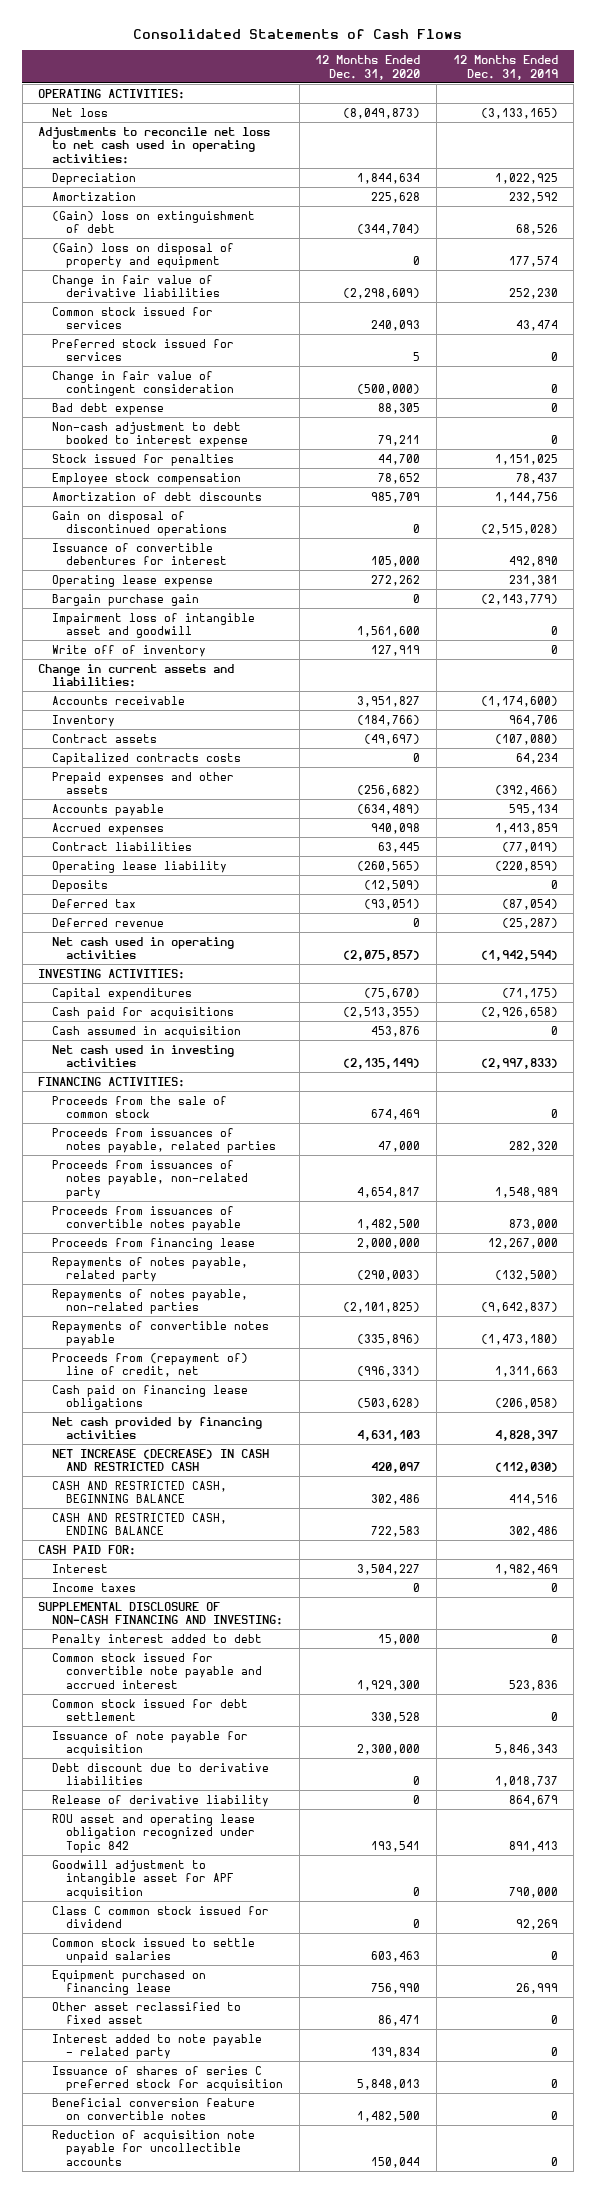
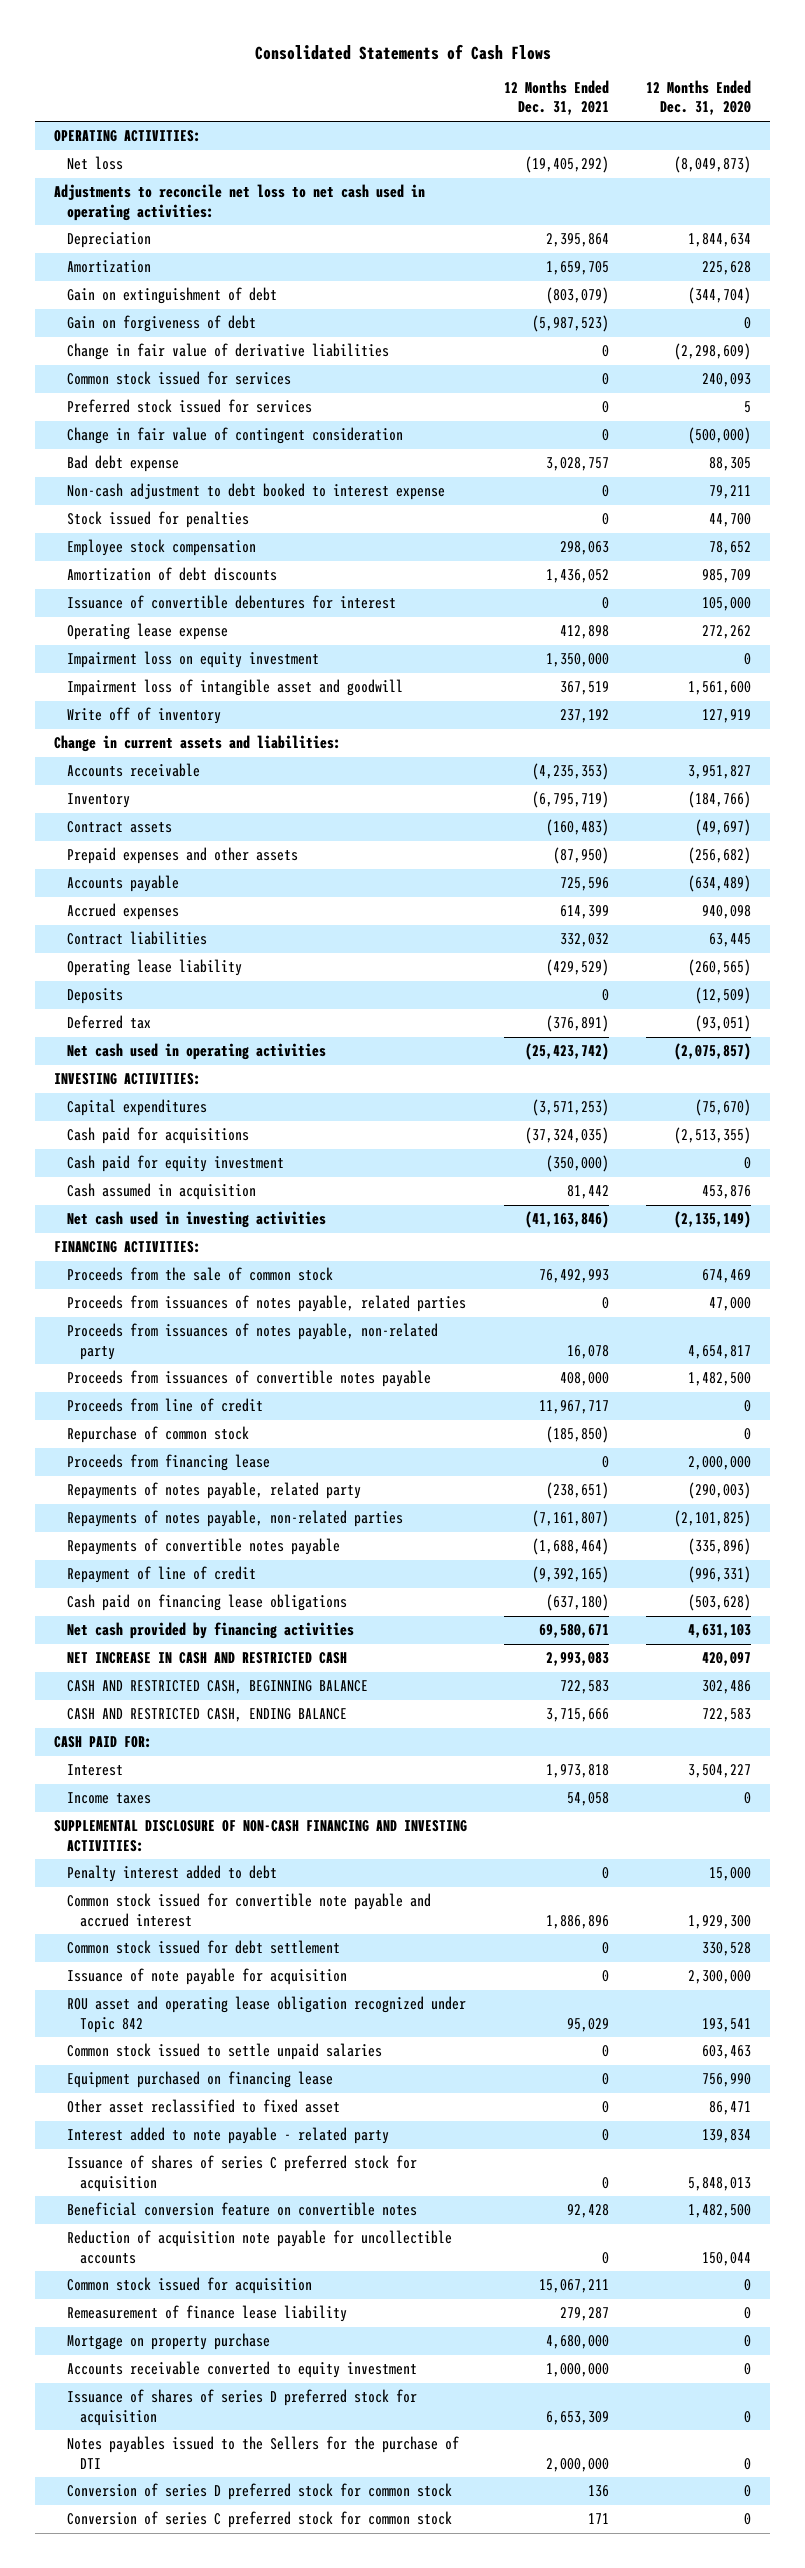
[452,54,558,80] 12 Months Ended Dec. 31, 2019 -> none
none -> [504,80,610,116] 12 Months Ended Dec. 31, 2021
[52,242,235,269] (Gain) loss on disposal of property and equipment -> none
[52,210,256,234] (Gain) loss on extinguishment of debt -> [66,287,277,305] Gain on extinguishment of debt
none -> [66,315,256,333] Gain on forgiveness of debt
[52,510,227,537] Gain on disposal of discontinued operations -> none
[52,593,200,606] Bargain purchase gain -> none
none -> [66,651,319,669] Impairment loss on equity investment
[52,752,242,765] Capitalized contracts costs -> none
[52,917,165,927] Deferred revenue -> none
none -> [66,1155,284,1173] Cash paid for equity investment
none -> [66,1398,263,1413] Proceeds from line of credit
none -> [66,1426,249,1444] Repurchase of common stock
[52,1352,249,1378] Proceeds from (repayment of) line of credit, net -> [66,1566,256,1584] Repayment of line of credit
[52,1448,270,1472] NET INCREASE (DECREASE) IN CASH AND RESTRICTED CASH -> [66,1652,347,1665] NET INCREASE IN CASH AND RESTRICTED CASH
[38,1601,284,1626] SUPPLEMENTAL DISCLOSURE OF NON-CASH FINANCING AND INVESTING: -> [53,1820,467,1852] SUPPLEMENTAL DISCLOSURE OF NON-CASH FINANCING AND INVESTING ACTIVITIES:
[52,1762,270,1786] Debt discount due to derivative liabilities -> none
[52,1794,270,1807] Release of derivative liability -> none
[52,1859,234,1899] Goodwill adjustment to intangible asset for APF acquisition -> none
[52,1905,270,1929] Class C common stock issued for dividend -> none
none -> [66,2277,312,2295] Common stock issued for acquisition
none -> [66,2305,347,2323] Remeasurement of finance lease liability
none -> [66,2333,270,2351] Mortgage on property purchase
none -> [66,2361,417,2379] Accounts receivable converted to equity investment
none -> [66,2389,417,2426] Issuance of shares of series D preferred stock for acquisition
none -> [66,2436,459,2469] Notes payables issued to the Sellers for the purchase of DTI
none -> [66,2483,452,2501] Conversion of series D preferred stock for common stock
none -> [66,2511,452,2529] Conversion of series C preferred stock for common stock

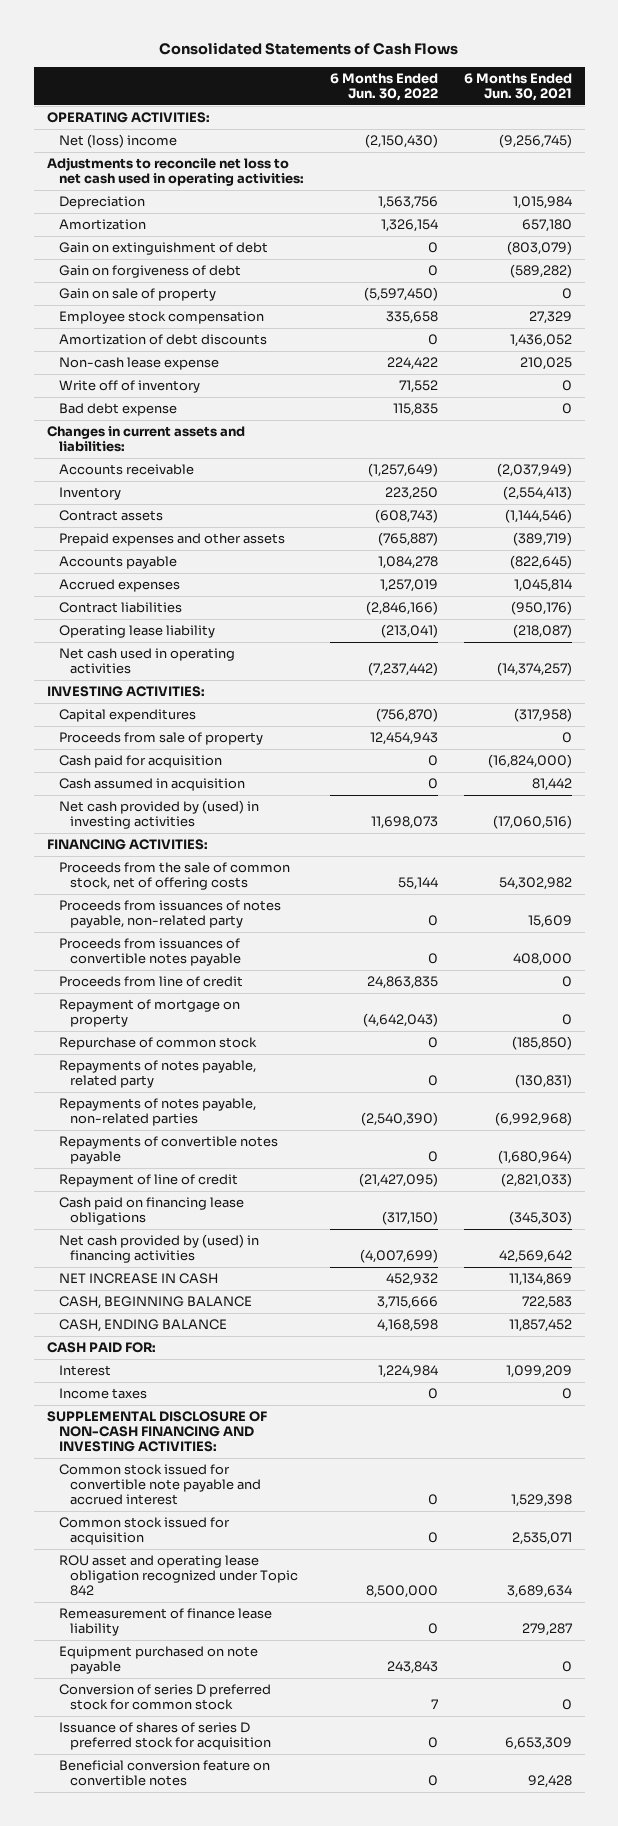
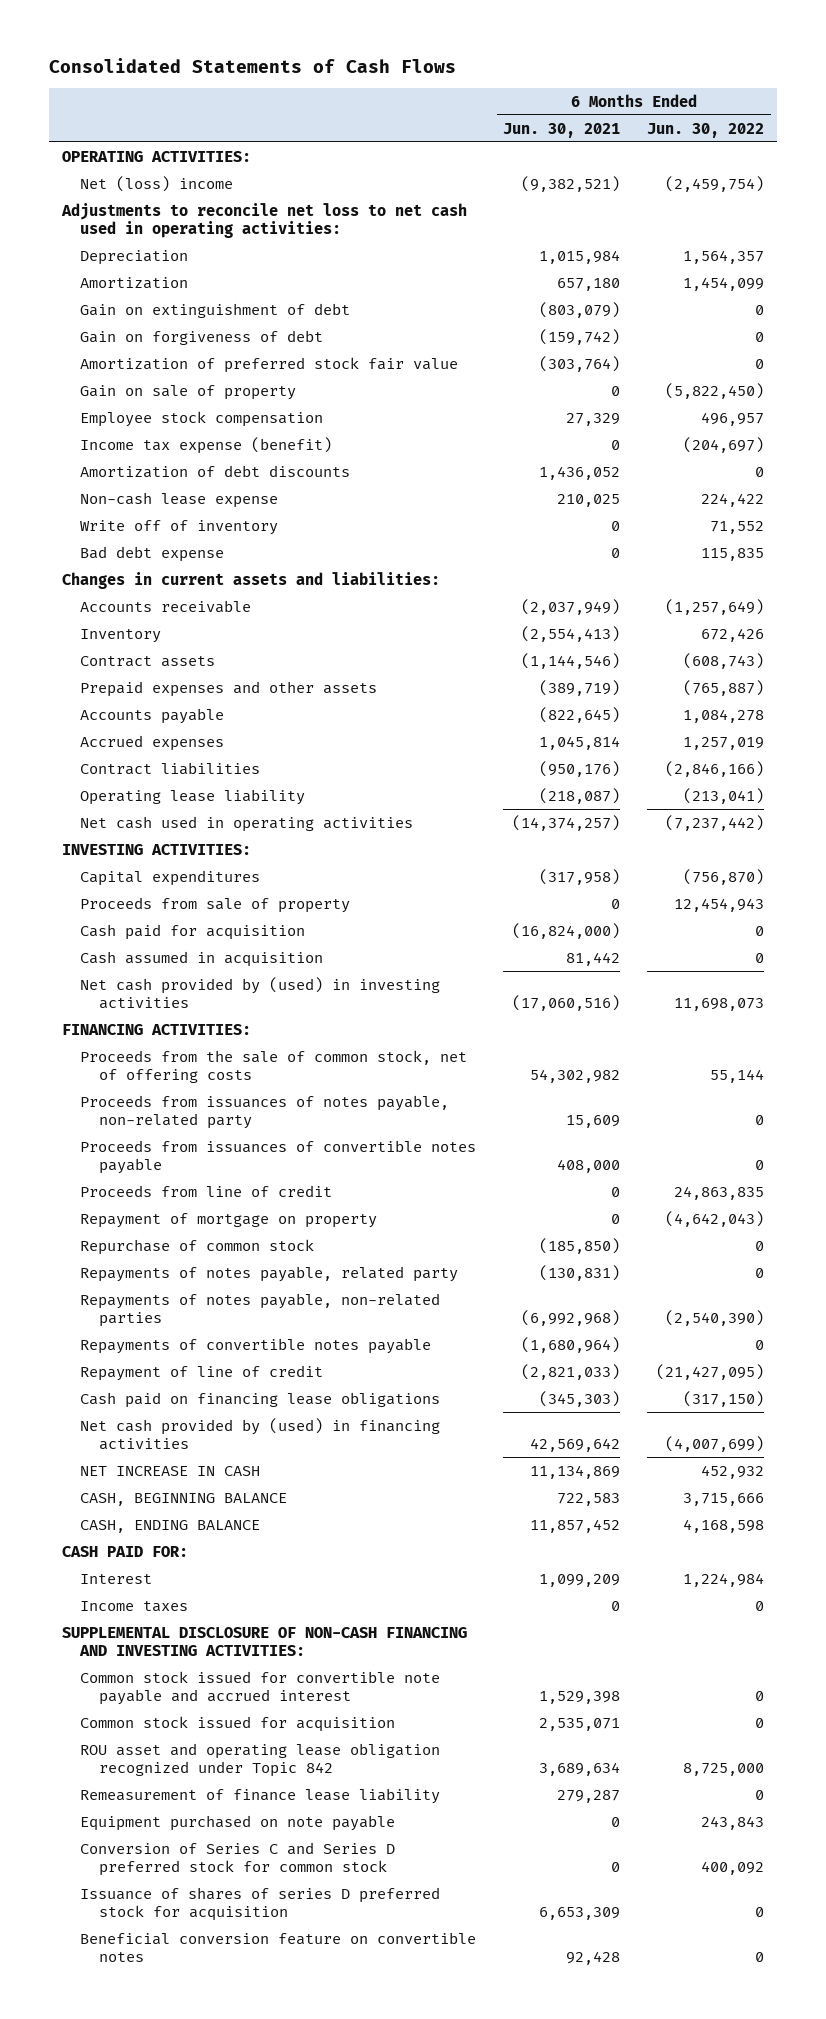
[364,134,438,149] (2,150,430) -> [664,175,764,192] (2,459,754)
[498,134,572,149] (9,256,745) -> [521,175,621,192] (9,382,521)
[377,196,438,210] 1,563,756 -> [682,249,764,264] 1,564,357
[380,219,438,233] 1,326,154 -> [682,276,764,291] 1,454,099
[509,264,572,279] (589,282) -> [539,328,621,345] (159,742)
none -> [80,356,459,373] Amortization of preferred stock fair value
[363,287,438,302] (5,597,450) -> [664,382,764,399] (5,822,450)
[385,311,438,325] 335,658 -> [700,411,764,426] 496,957
none -> [80,436,333,454] Income tax expense (benefit)
[384,487,438,501] 223,250 -> [700,627,764,642] 672,426
[365,1585,438,1599] 8,500,000 -> [682,1762,764,1776] 8,725,000
[58,1684,271,1711] Conversion of series D preferred stock for common stock -> [80,1841,396,1876] Conversion of Series C and Series D preferred stock for common stock
[430,1699,438,1710] 7 -> [700,1860,764,1875] 400,092

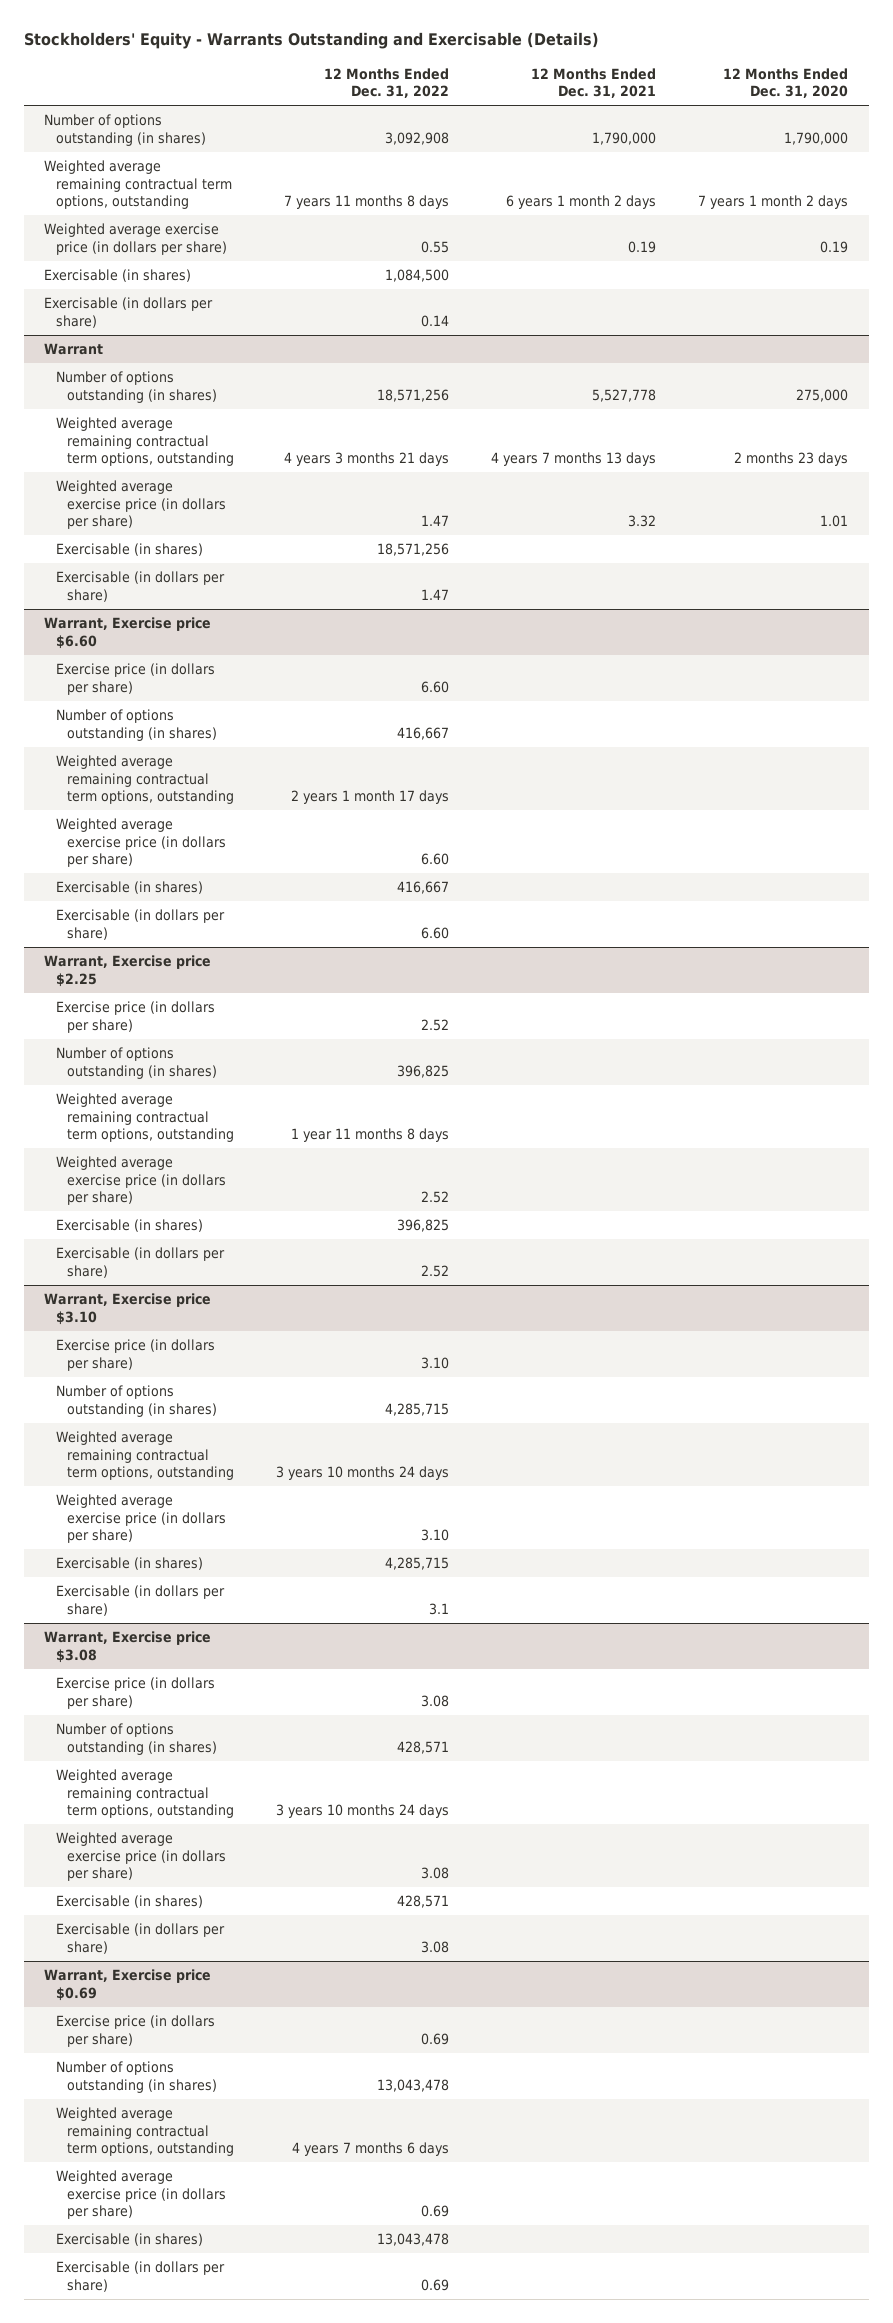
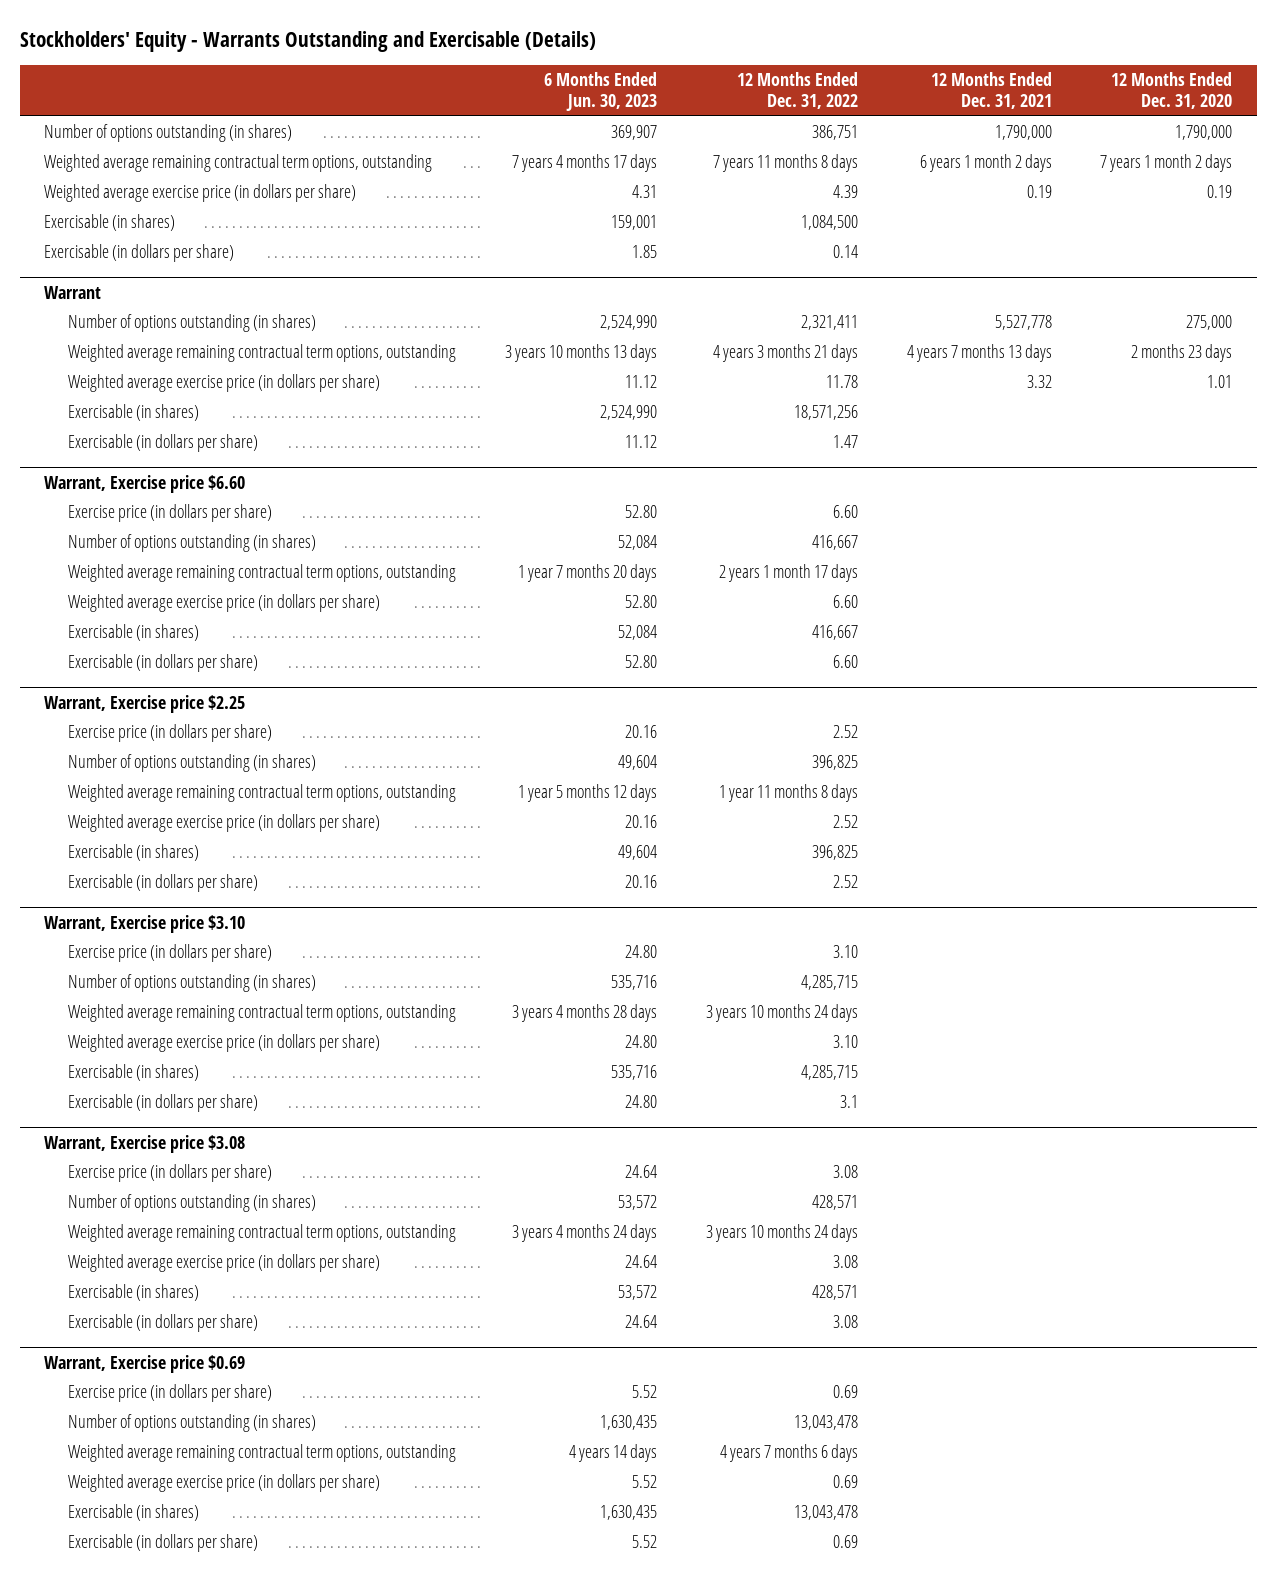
none -> [544,72,658,112] 6 Months Ended Jun. 30, 2023
[385,131,450,145] 3,092,908 -> [811,125,858,141] 386,751
[421,240,450,253] 0.55 -> [832,185,858,199] 4.39
[377,388,450,402] 18,571,256 -> [800,315,858,331] 2,321,411
[421,515,450,527] 1.47 -> [825,375,858,389] 11.78

